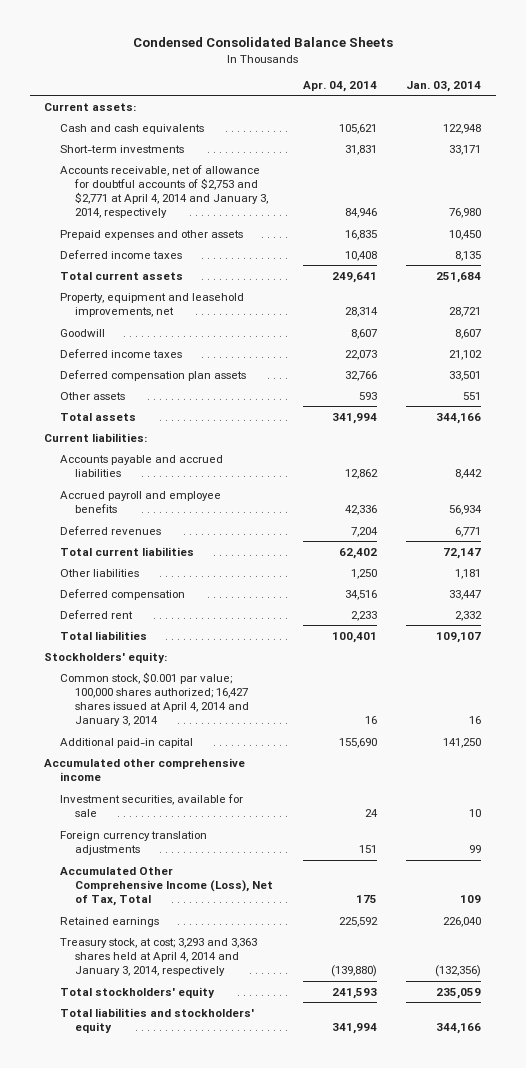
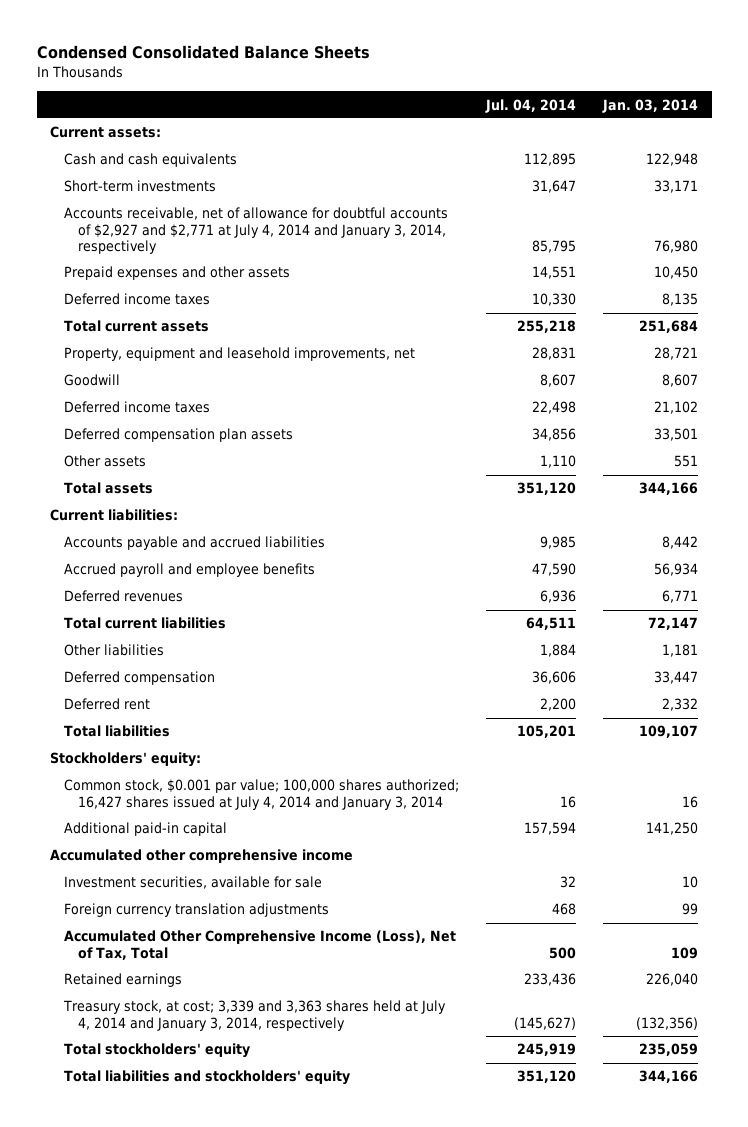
[302,80,377,92] Apr. 04, 2014 -> none
none -> [485,98,577,113] Jul. 04, 2014
[59,164,268,219] Accounts receivable, net of allowance for doubtful accounts of $2,753 and $2,771 at April 4, 2014 and January 3, 2014, respectively -> [64,207,449,254] Accounts receivable, net of allowance for doubtful accounts of $2,927 and $2,771 at July 4, 2014 and January 3, 2014, respectively
[59,671,249,727] Common stock, $0.001 par value; 100,000 shares authorized; 16,427 shares issued at April 4, 2014 and January 3, 2014 -> [64,779,460,810] Common stock, $0.001 par value; 100,000 shares authorized; 16,427 shares issued at July 4, 2014 and January 3, 2014
[59,937,257,977] Treasury stock, at cost; 3,293 and 3,363 shares held at April 4, 2014 and January 3, 2014, respectively -> [63,1000,447,1031] Treasury stock, at cost; 3,339 and 3,363 shares held at July 4, 2014 and January 3, 2014, respectively

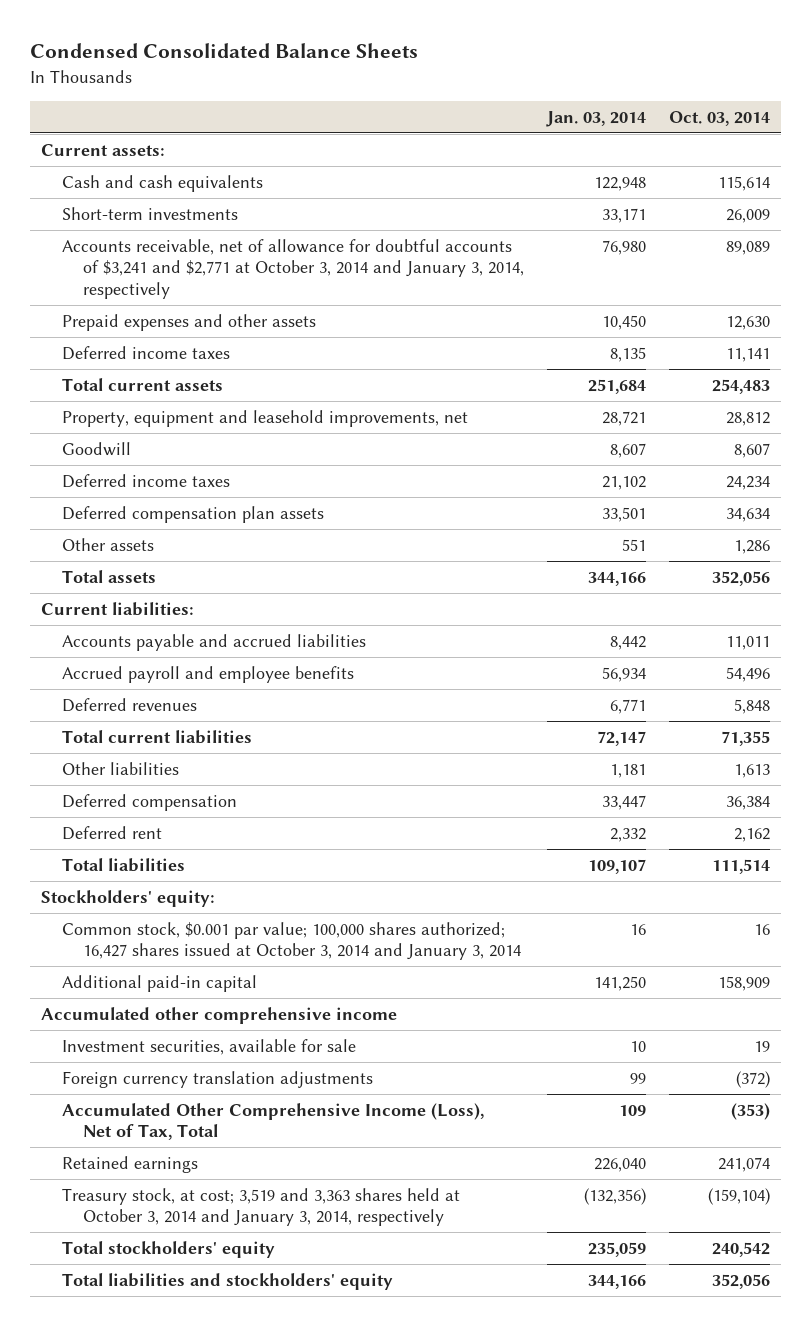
[485,98,577,113] Jul. 04, 2014 -> none
none -> [668,110,770,126] Oct. 03, 2014
[64,207,449,254] Accounts receivable, net of allowance for doubtful accounts of $2,927 and $2,771 at July 4, 2014 and January 3, 2014, respectively -> [62,238,525,299] Accounts receivable, net of allowance for doubtful accounts of $3,241 and $2,771 at October 3, 2014 and January 3, 2014, respectively
[64,779,460,810] Common stock, $0.001 par value; 100,000 shares authorized; 16,427 shares issued at July 4, 2014 and January 3, 2014 -> [62,921,522,961] Common stock, $0.001 par value; 100,000 shares authorized; 16,427 shares issued at October 3, 2014 and January 3, 2014
[63,1000,447,1031] Treasury stock, at cost; 3,339 and 3,363 shares held at July 4, 2014 and January 3, 2014, respectively -> [62,1187,461,1227] Treasury stock, at cost; 3,519 and 3,363 shares held at October 3, 2014 and January 3, 2014, respectively

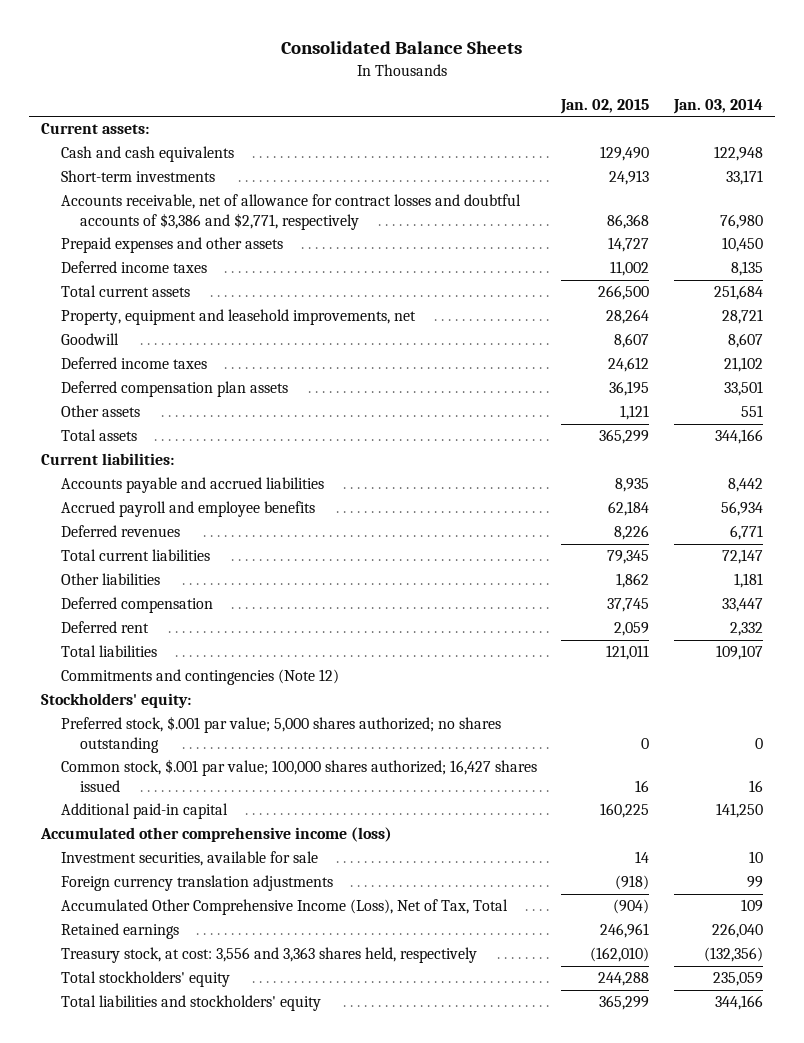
[30,43,419,59] Condensed Consolidated Balance Sheets -> [281,41,523,55] Consolidated Balance Sheets
[668,110,770,126] Oct. 03, 2014 -> none
none -> [560,98,650,114] Jan. 02, 2015
[62,238,525,299] Accounts receivable, net of allowance for doubtful accounts of $3,241 and $2,771 at October 3, 2014 and January 3, 2014, respectively -> [60,194,521,230] Accounts receivable, net of allowance for contract losses and doubtful accounts of $3,386 and $2,771, respectively
none -> [60,669,339,686] Commitments and contingencies (Note 12)
none -> [60,716,501,753] Preferred stock, $.001 par value; 5,000 shares authorized; no shares outstanding
[62,921,522,961] Common stock, $0.001 par value; 100,000 shares authorized; 16,427 shares issued at October 3, 2014 and January 3, 2014 -> [60,759,537,792] Common stock, $.001 par value; 100,000 shares authorized; 16,427 shares issued
[41,1006,398,1024] Accumulated other comprehensive income -> [40,827,393,843] Accumulated other comprehensive income (loss)
[62,1187,461,1227] Treasury stock, at cost; 3,519 and 3,363 shares held at October 3, 2014 and January 3, 2014, respectively -> [60,947,477,964] Treasury stock, at cost: 3,556 and 3,363 shares held, respectively

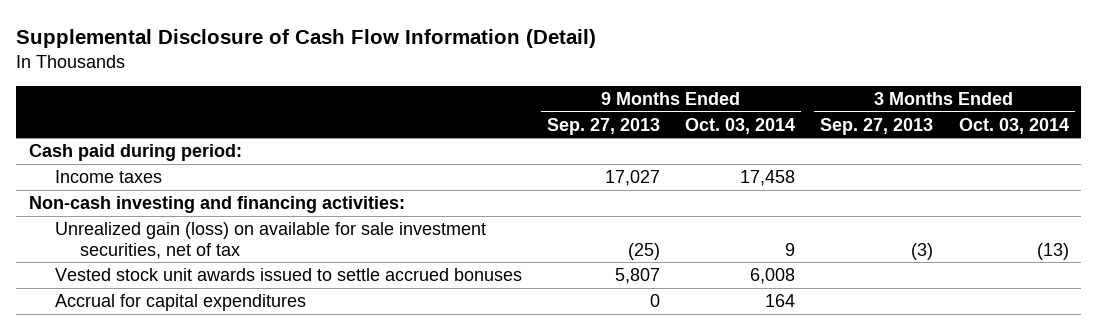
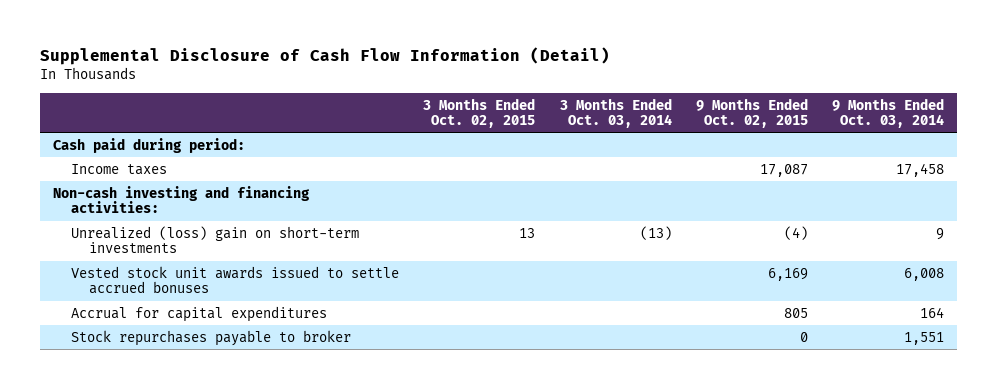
[546,117,660,135] Sep. 27, 2013 -> none
[820,117,934,135] Sep. 27, 2013 -> none
none -> [423,97,536,129] 3 Months Ended Oct. 02, 2015
none -> [695,97,808,129] 9 Months Ended Oct. 02, 2015
[54,221,486,259] Unrealized gain (loss) on available for sale investment securities, net of tax -> [70,225,359,254] Unrealized (loss) gain on short-term investments
none -> [70,329,351,346] Stock repurchases payable to broker

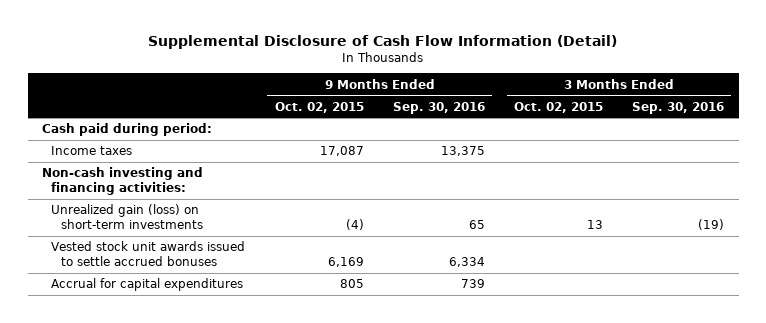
[559,97,672,129] 3 Months Ended Oct. 03, 2014 -> none
[832,97,945,129] 9 Months Ended Oct. 03, 2014 -> none
none -> [392,101,485,114] Sep. 30, 2016
none -> [632,101,725,114] Sep. 30, 2016
[70,225,359,254] Unrealized (loss) gain on short-term investments -> [51,204,203,229] Unrealized gain (loss) on short-term investments
[70,329,351,346] Stock repurchases payable to broker -> none

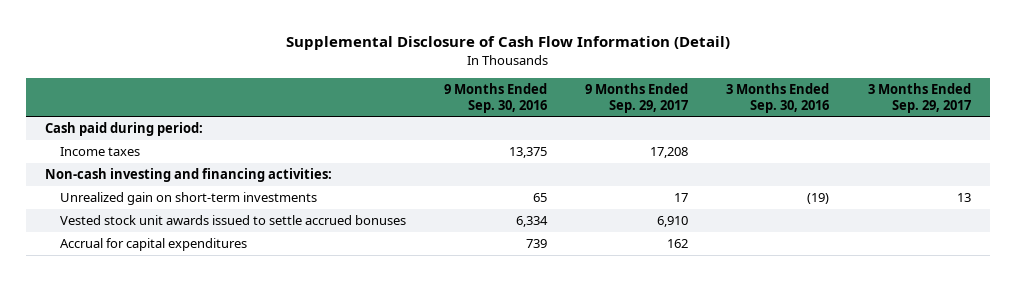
[274,101,364,113] Oct. 02, 2015 -> none
[513,101,603,113] Oct. 02, 2015 -> none
none -> [585,83,689,113] 9 Months Ended Sep. 29, 2017
none -> [867,83,971,113] 3 Months Ended Sep. 29, 2017
[51,204,203,229] Unrealized gain (loss) on short-term investments -> [60,192,318,206] Unrealized gain on short-term investments

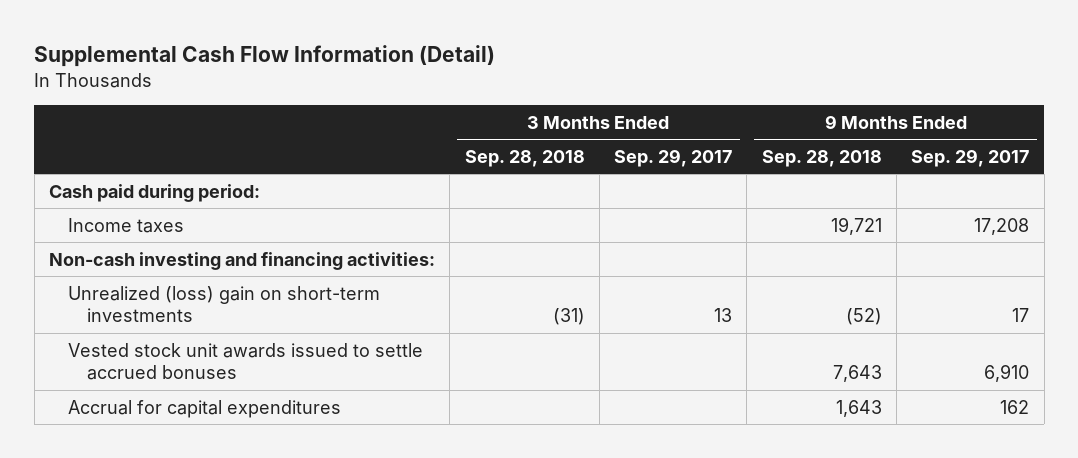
[286,35,731,50] Supplemental Disclosure of Cash Flow Information (Detail) -> [34,45,496,68] Supplemental Cash Flow Information (Detail)
[444,83,548,113] 9 Months Ended Sep. 30, 2016 -> none
[726,83,830,113] 3 Months Ended Sep. 30, 2016 -> none
none -> [464,149,585,167] Sep. 28, 2018
none -> [761,149,882,167] Sep. 28, 2018
[60,192,318,206] Unrealized gain on short-term investments -> [68,285,381,323] Unrealized (loss) gain on short-term investments

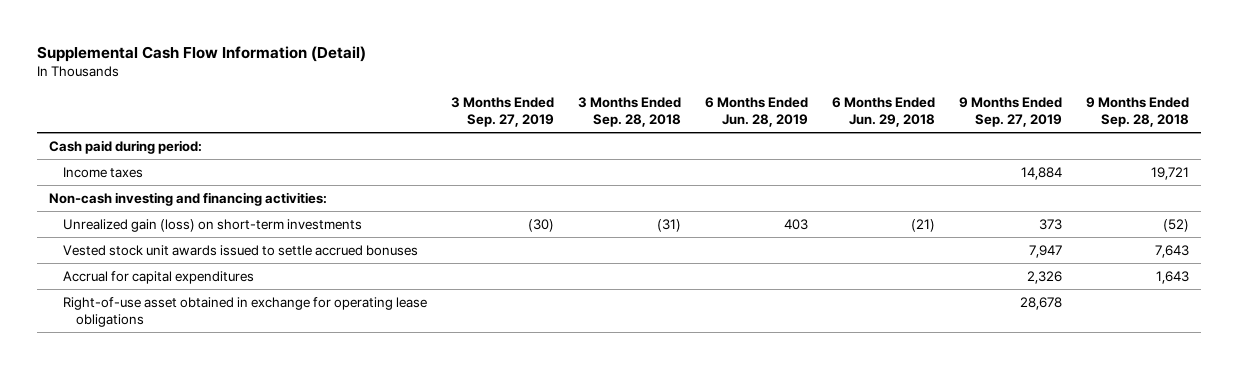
[614,148,733,167] Sep. 29, 2017 -> none
[911,148,1030,167] Sep. 29, 2017 -> none
none -> [450,97,554,128] 3 Months Ended Sep. 27, 2019
none -> [704,97,808,128] 6 Months Ended Jun. 28, 2019
none -> [831,97,935,128] 6 Months Ended Jun. 29, 2018
none -> [958,97,1062,128] 9 Months Ended Sep. 27, 2019
[68,285,381,323] Unrealized (loss) gain on short-term investments -> [62,218,362,232] Unrealized gain (loss) on short-term investments
none -> [62,296,427,327] Right-of-use asset obtained in exchange for operating lease obligations

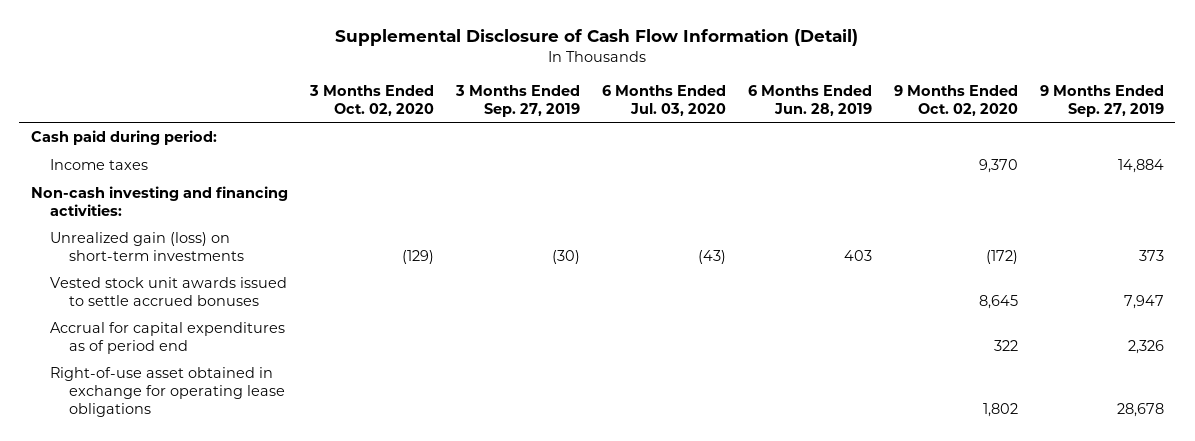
[37,46,367,63] Supplemental Cash Flow Information (Detail) -> [335,29,859,47] Supplemental Disclosure of Cash Flow Information (Detail)
[577,97,681,128] 3 Months Ended Sep. 28, 2018 -> none
[831,97,935,128] 6 Months Ended Jun. 29, 2018 -> none
[1085,97,1189,128] 9 Months Ended Sep. 28, 2018 -> none
none -> [308,84,434,116] 3 Months Ended Oct. 02, 2020
none -> [601,84,726,116] 6 Months Ended Jul. 03, 2020
none -> [894,84,1019,116] 9 Months Ended Oct. 02, 2020
[62,270,254,284] Accrual for capital expenditures -> [49,321,285,354] Accrual for capital expenditures as of period end

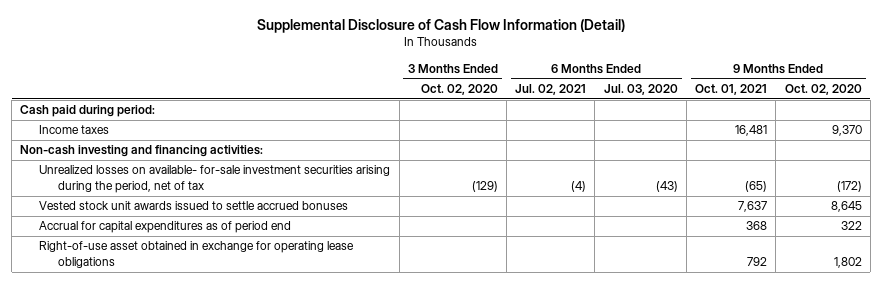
[454,84,580,117] 3 Months Ended Sep. 27, 2019 -> none
[747,84,872,116] 6 Months Ended Jun. 28, 2019 -> none
[1040,84,1165,117] 9 Months Ended Sep. 27, 2019 -> none
none -> [515,84,587,96] Jul. 02, 2021
none -> [695,84,768,96] Oct. 01, 2021
[49,231,245,261] Unrealized gain (loss) on short-term investments -> [39,165,391,194] Unrealized losses on available- for-sale investment securities arising during the period, net of tax

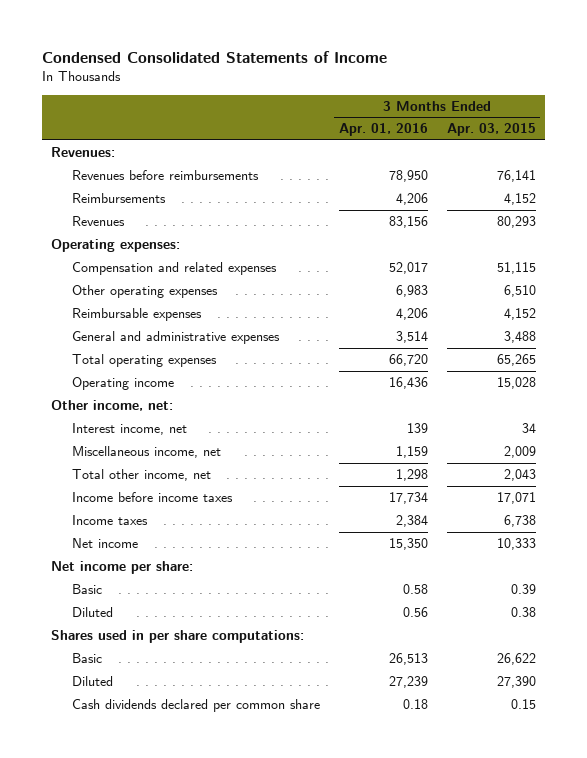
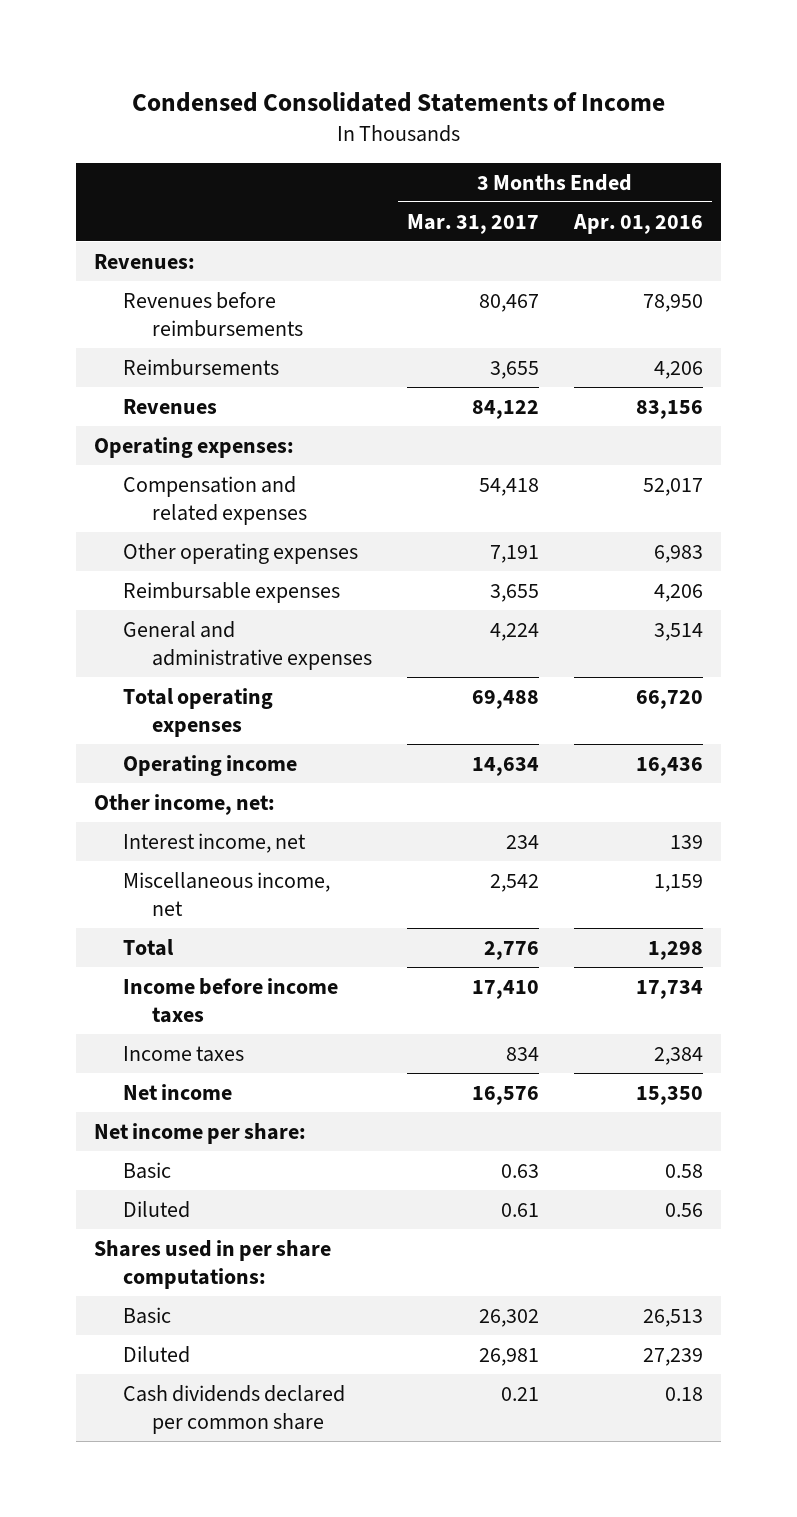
[446,123,536,137] Apr. 03, 2015 -> none
none -> [407,213,540,234] Mar. 31, 2017
[71,469,211,482] Total other income, net -> [123,938,175,956] Total

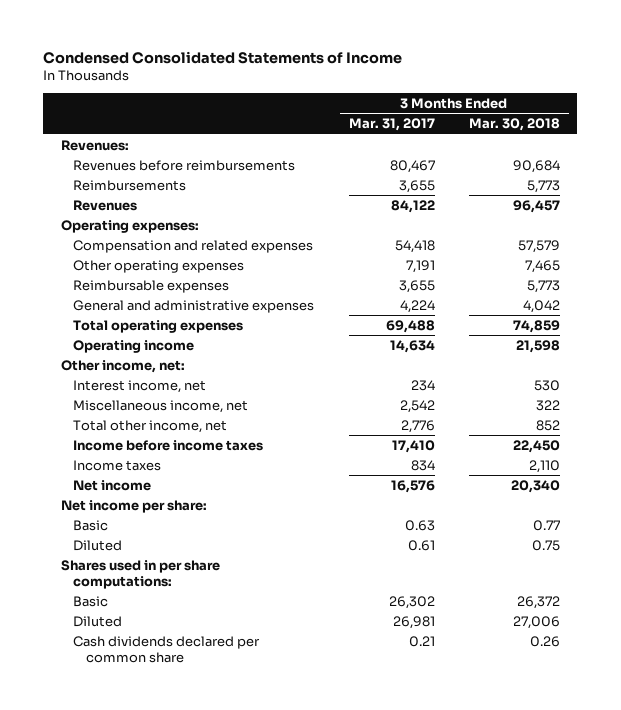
[573,213,704,234] Apr. 01, 2016 -> none
none -> [469,118,561,132] Mar. 30, 2018
[123,938,175,956] Total -> [73,419,228,433] Total other income, net

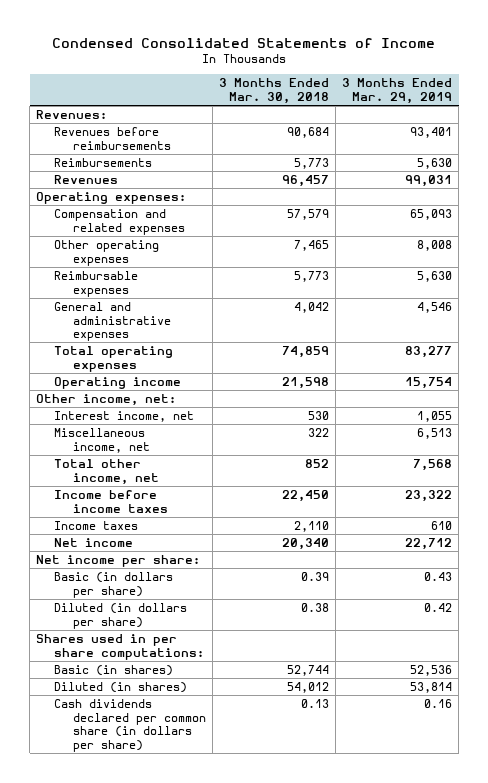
[348,118,435,132] Mar. 31, 2017 -> none
none -> [342,78,453,105] 3 Months Ended Mar. 29, 2019
[73,519,109,531] Basic -> [54,571,174,598] Basic (in dollars per share)
[533,519,561,531] 0.77 -> [300,571,329,581] 0.39
[73,539,123,551] Diluted -> [54,602,188,629] Diluted (in dollars per share)
[532,539,561,551] 0.75 -> [300,602,329,612] 0.38
[73,595,109,607] Basic -> [54,664,174,676] Basic (in shares)
[517,595,561,609] 26,372 -> [286,664,329,676] 52,744
[73,615,123,627] Diluted -> [54,681,188,693] Diluted (in shares)
[513,615,561,629] 27,006 -> [286,681,329,693] 54,012
[73,635,261,663] Cash dividends declared per common share -> [54,698,206,752] Cash dividends declared per common share (in dollars per share)
[530,635,561,647] 0.26 -> [300,698,329,708] 0.13

